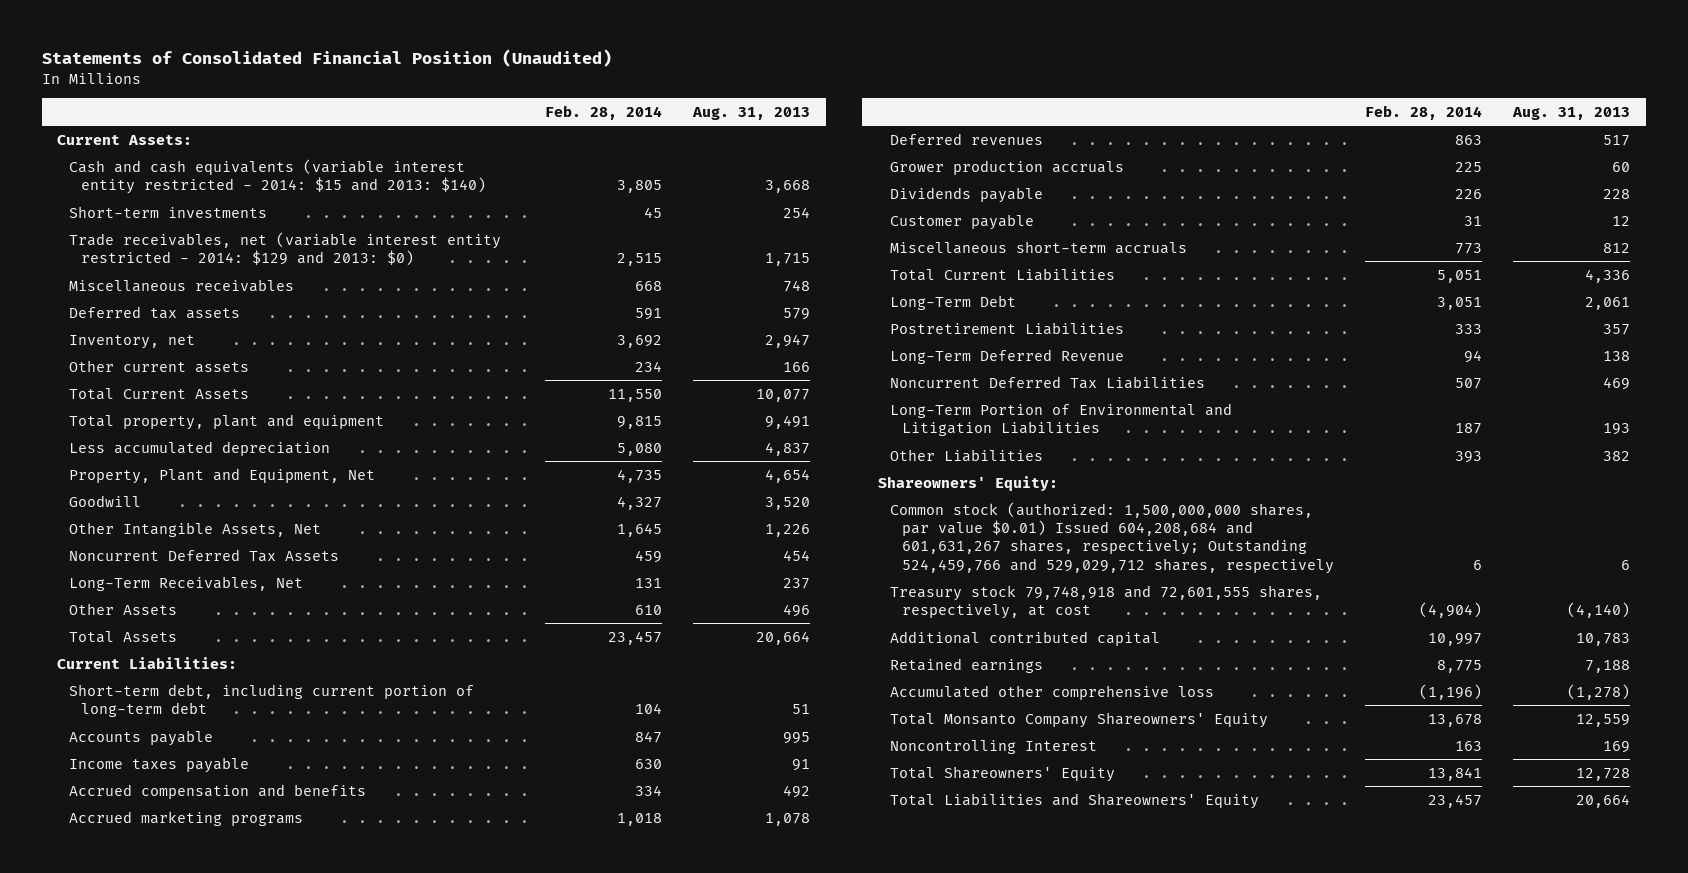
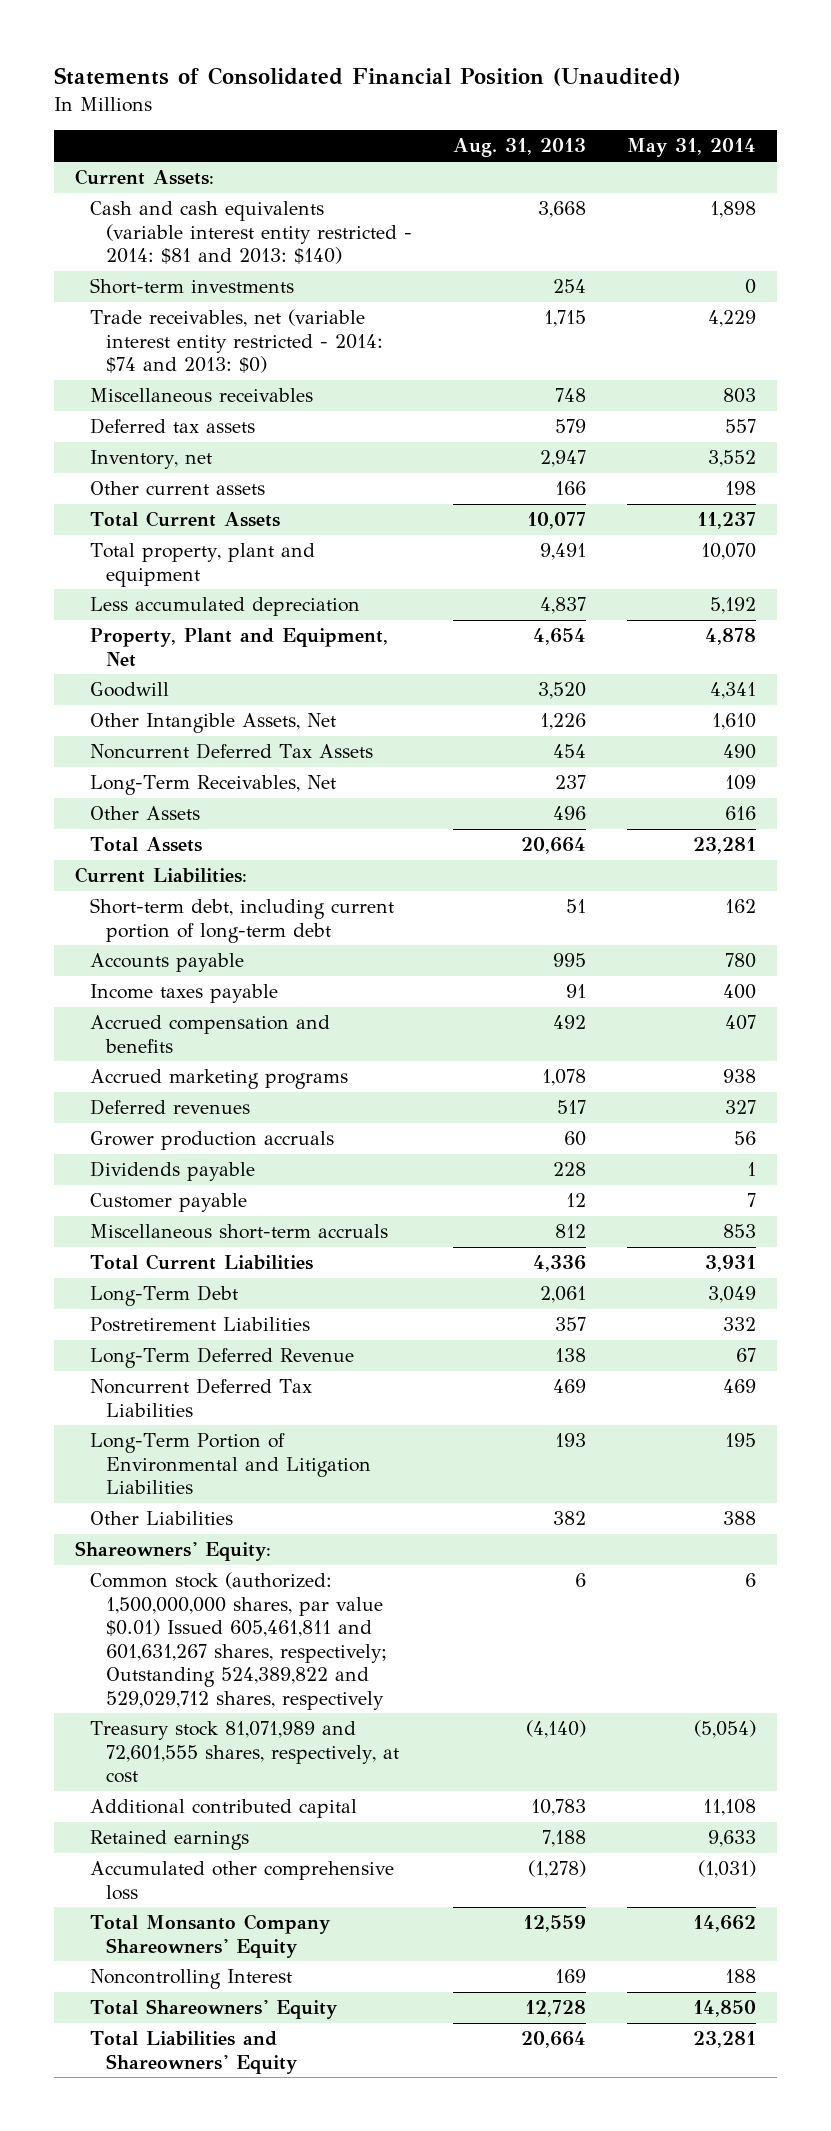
[544,104,662,120] Feb. 28, 2014 -> none
none -> [627,138,757,158] May 31, 2014
[69,158,487,194] Cash and cash equivalents (variable interest entity restricted - 2014: $15 and 2013: $140) -> [90,201,412,265] Cash and cash equivalents (variable interest entity restricted - 2014: $81 and 2013: $140)
[69,231,502,266] Trade receivables, net (variable interest entity restricted - 2014: $129 and 2013: $0) -> [90,309,383,374] Trade receivables, net (variable interest entity restricted - 2014: $74 and 2013: $0)
[889,501,1334,574] Common stock (authorized: 1,500,000,000 shares, par value $0.01) Issued 604,208,684 and 601,631,267 shares, respectively; Outstanding 524,459,766 and 529,029,712 shares, respectively -> [90,1572,387,1710] Common stock (authorized: 1,500,000,000 shares, par value $0.01) Issued 605,461,811 and 601,631,267 shares, respectively; Outstanding 524,389,822 and 529,029,712 shares, respectively
[889,584,1322,619] Treasury stock 79,748,918 and 72,601,555 shares, respectively, at cost -> [90,1721,399,1784] Treasury stock 81,071,989 and 72,601,555 shares, respectively, at cost

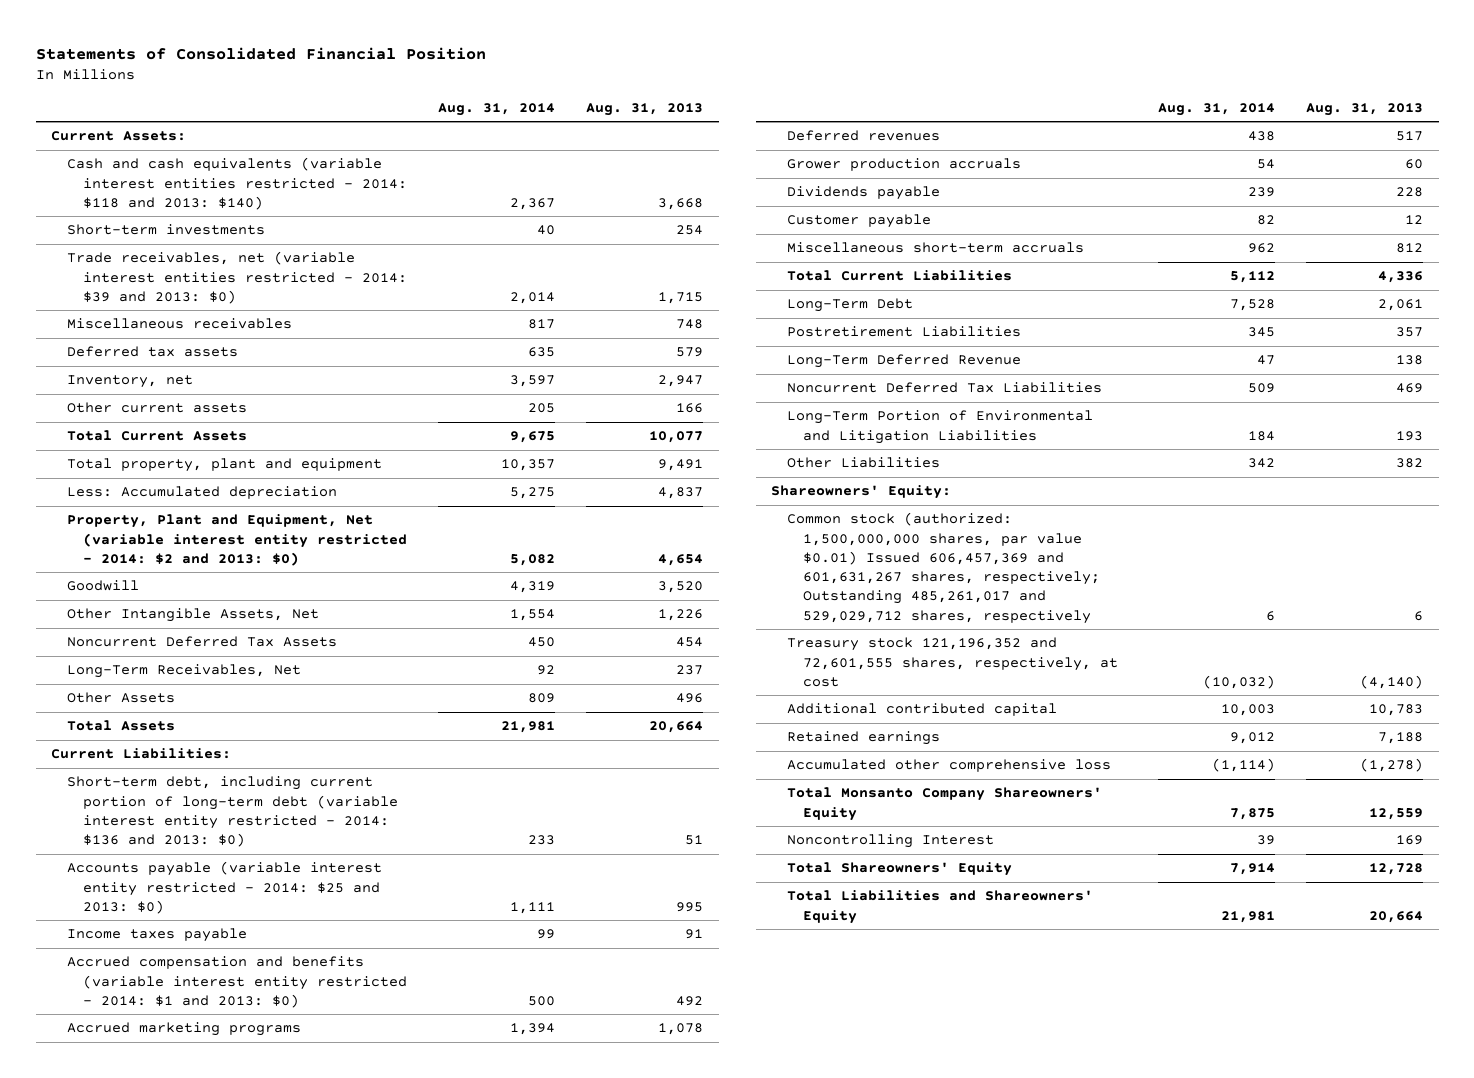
[53,67,681,87] Statements of Consolidated Financial Position (Unaudited) -> [35,46,486,60] Statements of Consolidated Financial Position
[627,138,757,158] May 31, 2014 -> none
none -> [437,102,555,116] Aug. 31, 2014
[90,201,412,265] Cash and cash equivalents (variable interest entity restricted - 2014: $81 and 2013: $140) -> [66,157,407,210] Cash and cash equivalents (variable interest entities restricted - 2014: $118 and 2013: $140)
[90,309,383,374] Trade receivables, net (variable interest entity restricted - 2014: $74 and 2013: $0) -> [66,251,407,304] Trade receivables, net (variable interest entities restricted - 2014: $39 and 2013: $0)
[90,597,361,617] Less accumulated depreciation -> [66,486,337,500] Less: Accumulated depreciation
[90,628,389,667] Property, Plant and Equipment, Net -> [66,514,407,566] Property, Plant and Equipment, Net (variable interest entity restricted - 2014: $2 and 2013: $0)
[90,898,395,943] Short-term debt, including current portion of long-term debt -> [66,776,398,848] Short-term debt, including current portion of long-term debt (variable interest entity restricted - 2014: $136 and 2013: $0)
[90,953,245,973] Accounts payable -> [66,861,382,914] Accounts payable (variable interest entity restricted - 2014: $25 and 2013: $0)
[90,1015,331,1053] Accrued compensation and benefits -> [66,956,407,1008] Accrued compensation and benefits (variable interest entity restricted - 2014: $1 and 2013: $0)
[90,1572,387,1710] Common stock (authorized: 1,500,000,000 shares, par value $0.01) Issued 605,461,811 and 601,631,267 shares, respectively; Outstanding 524,389,822 and 529,029,712 shares, respectively -> [787,512,1100,624] Common stock (authorized: 1,500,000,000 shares, par value $0.01) Issued 606,457,369 and 601,631,267 shares, respectively; Outstanding 485,261,017 and 529,029,712 shares, respectively
[90,1721,399,1784] Treasury stock 81,071,989 and 72,601,555 shares, respectively, at cost -> [787,637,1118,687] Treasury stock 121,196,352 and 72,601,555 shares, respectively, at cost

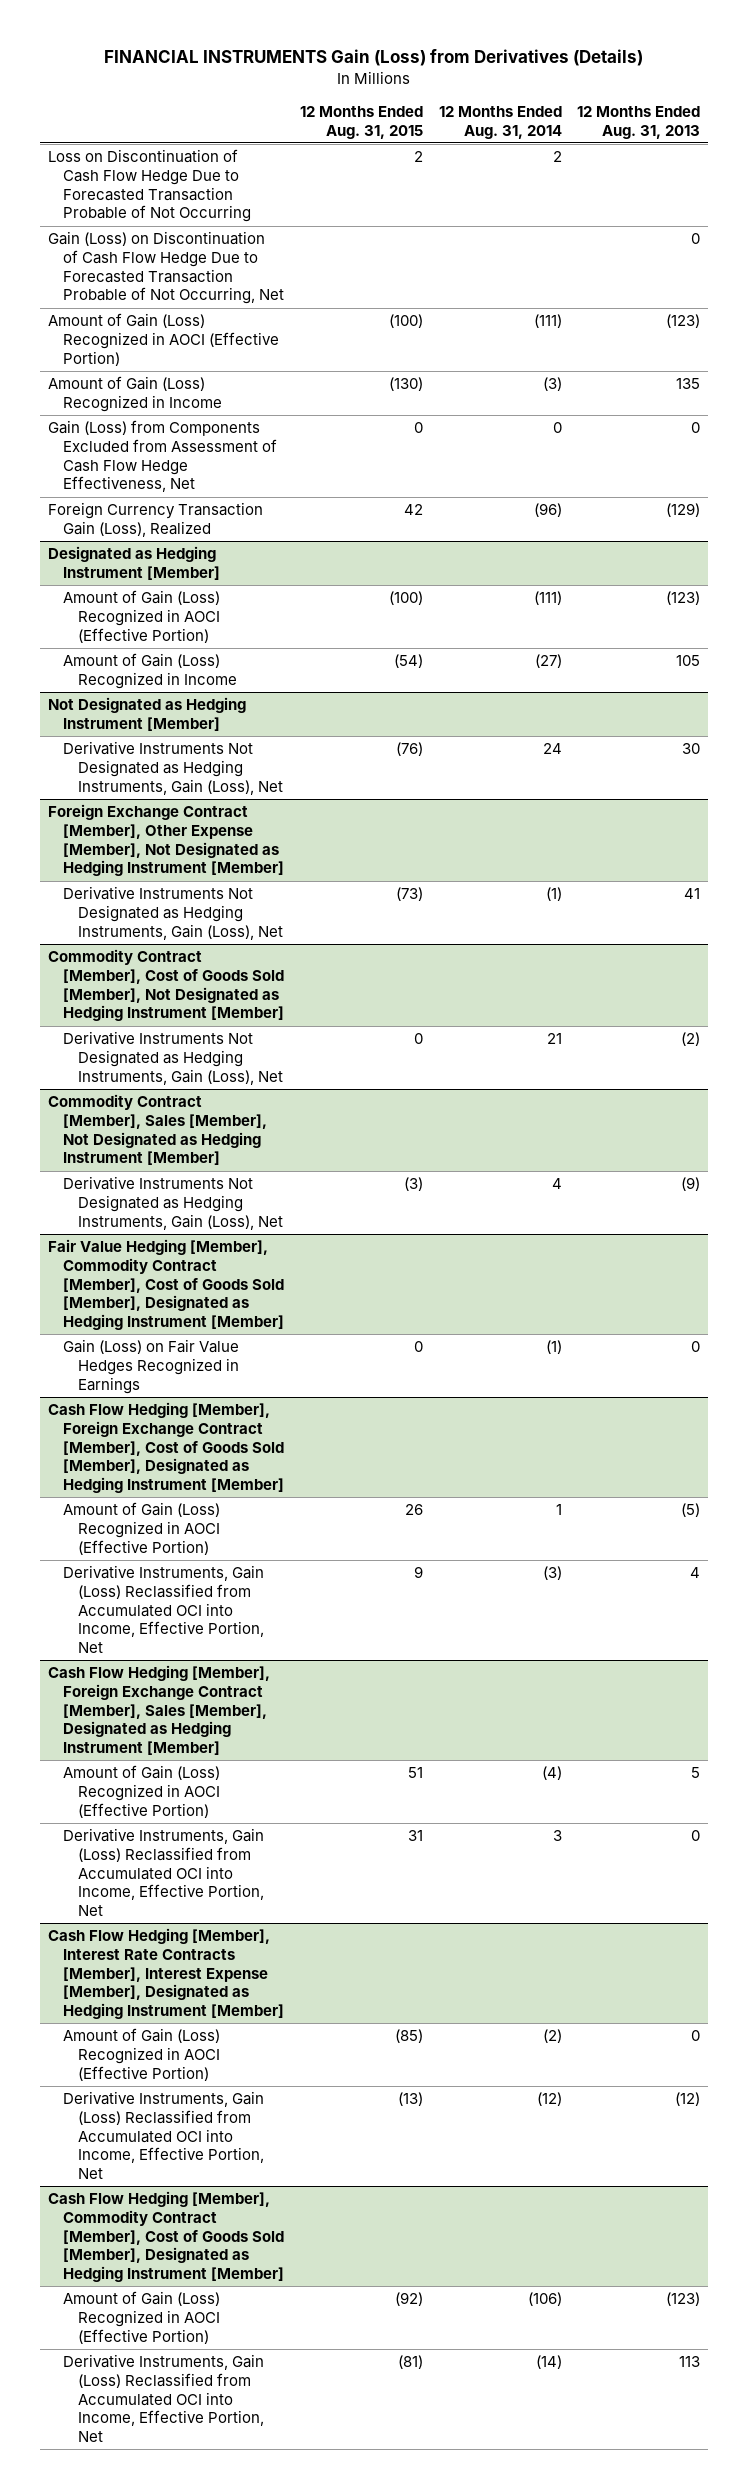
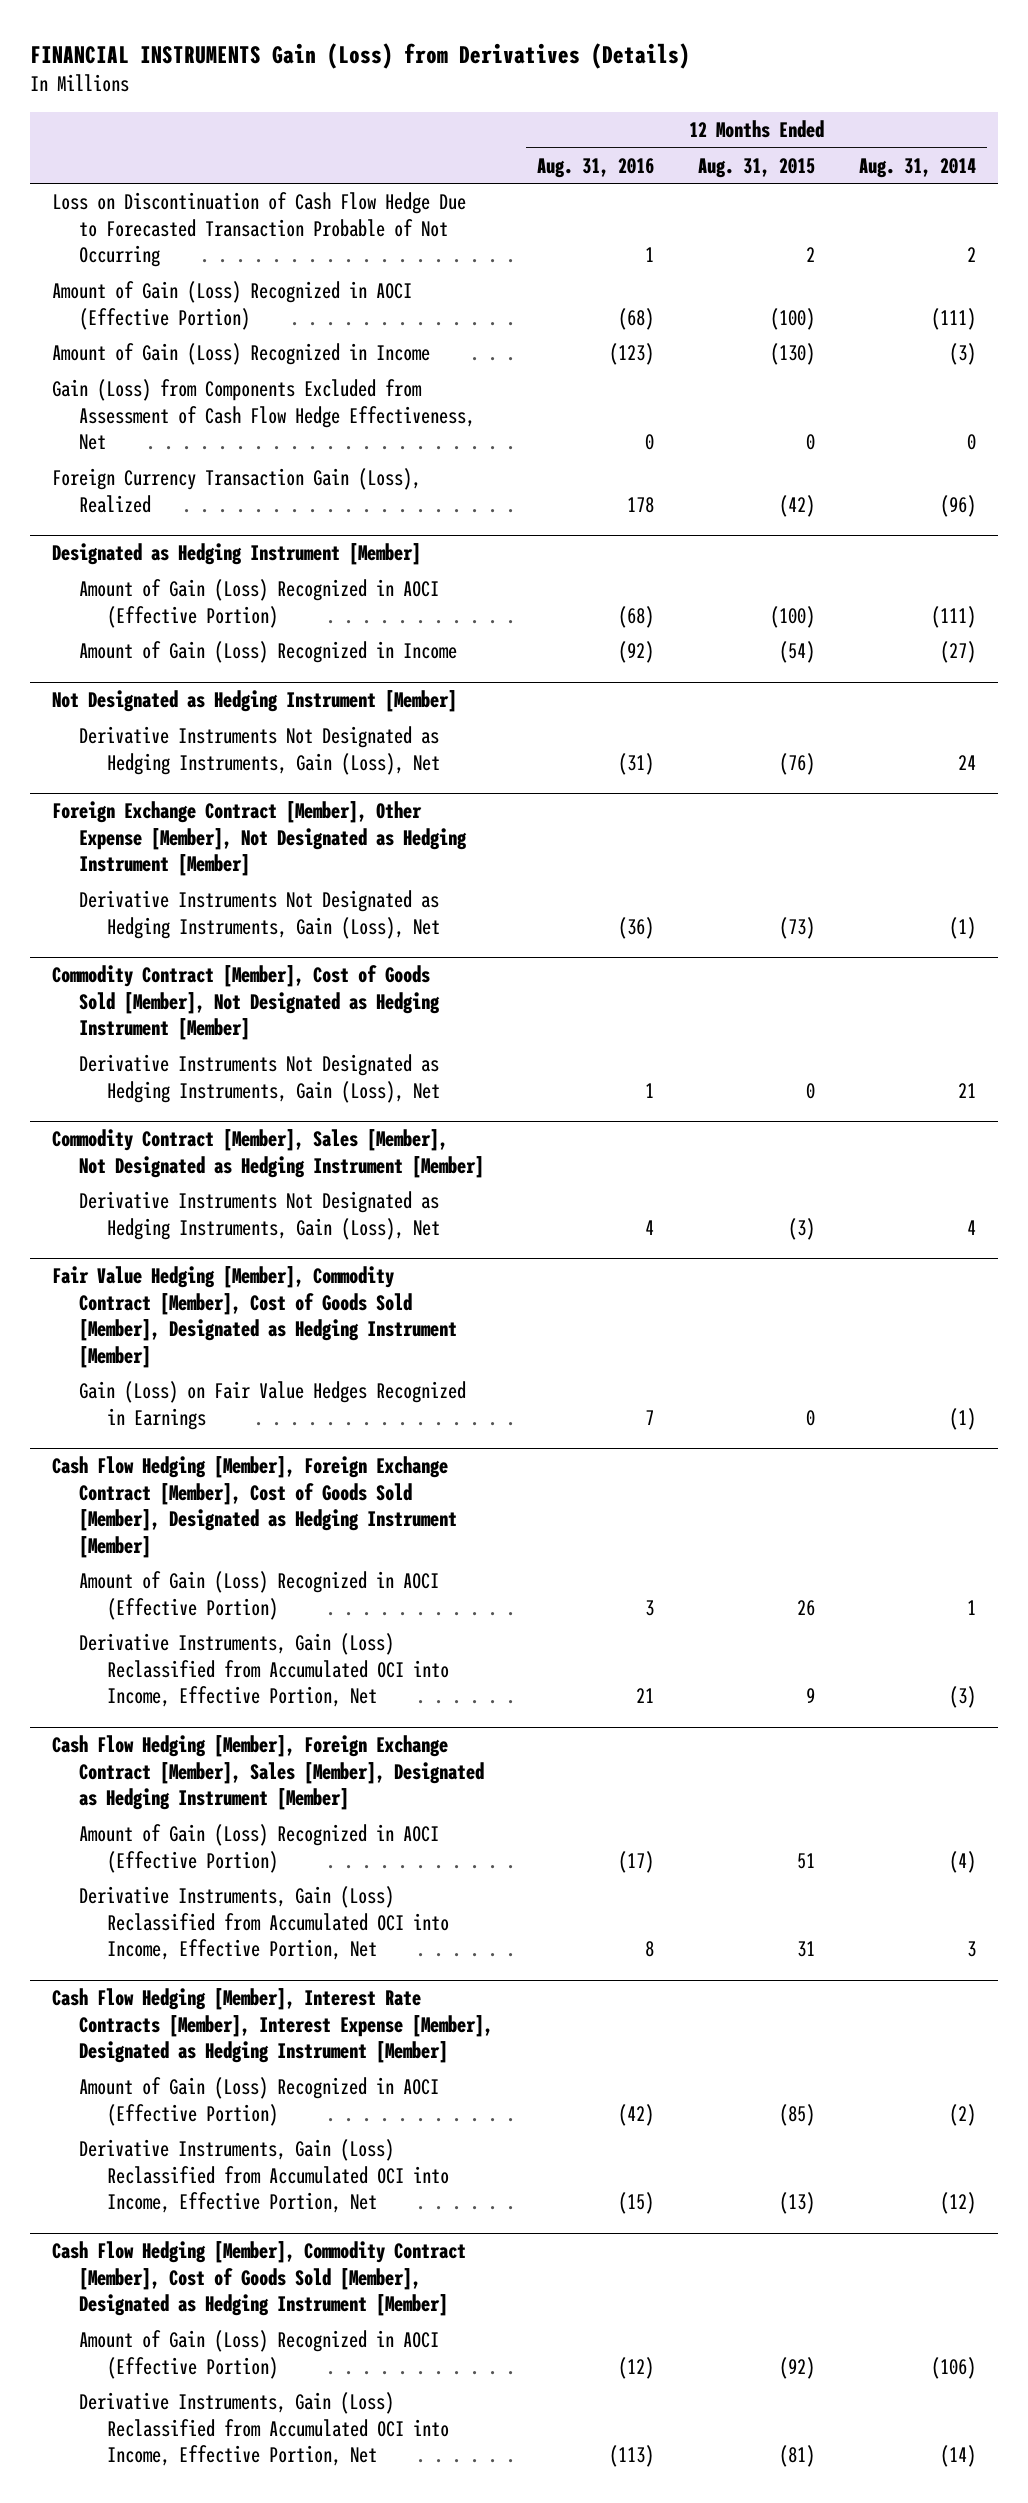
[577,105,701,139] 12 Months Ended Aug. 31, 2013 -> none
none -> [537,157,655,178] Aug. 31, 2016
[48,231,284,305] Gain (Loss) on Discontinuation of Cash Flow Hedge Due to Forecasted Transaction Probable of Not Occurring, Net -> none
[403,504,423,516] 42 -> [779,494,816,517] (42)

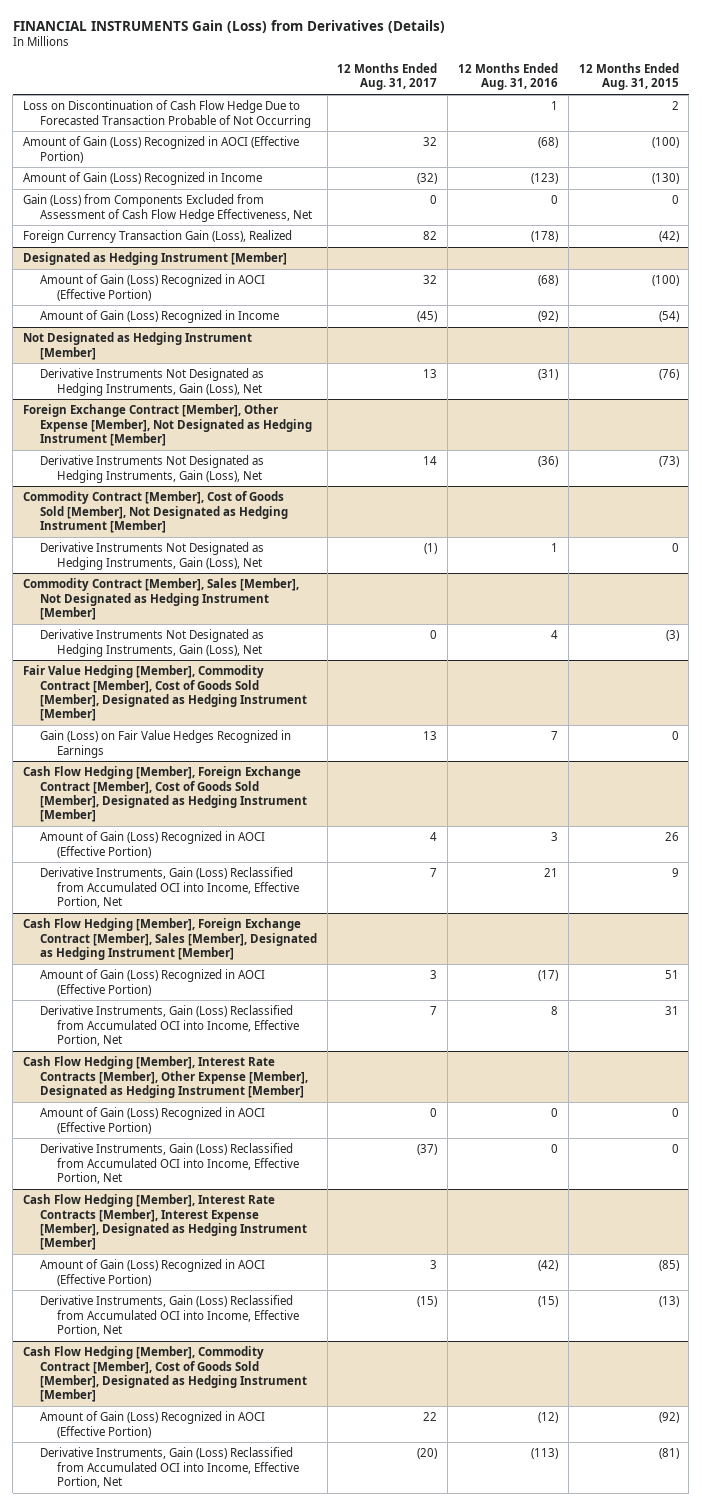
[858,157,976,178] Aug. 31, 2014 -> none
none -> [337,63,438,91] 12 Months Ended Aug. 31, 2017
[627,496,655,513] 178 -> [531,231,559,243] (178)
none -> [23,1056,308,1098] Cash Flow Hedging [Member], Interest Rate Contracts [Member], Other Expense [Member], Designated as Hedging Instrument [Member]
none -> [39,1107,265,1134] Amount of Gain (Loss) Recognized in AOCI (Effective Portion)
none -> [39,1143,299,1184] Derivative Instruments, Gain (Loss) Reclassified from Accumulated OCI into Income, Effective Portion, Net

